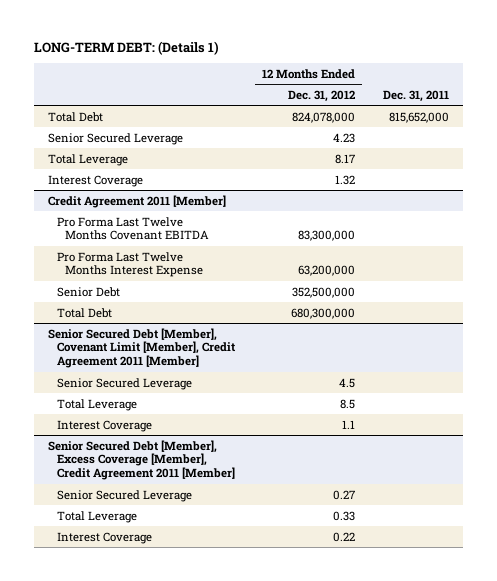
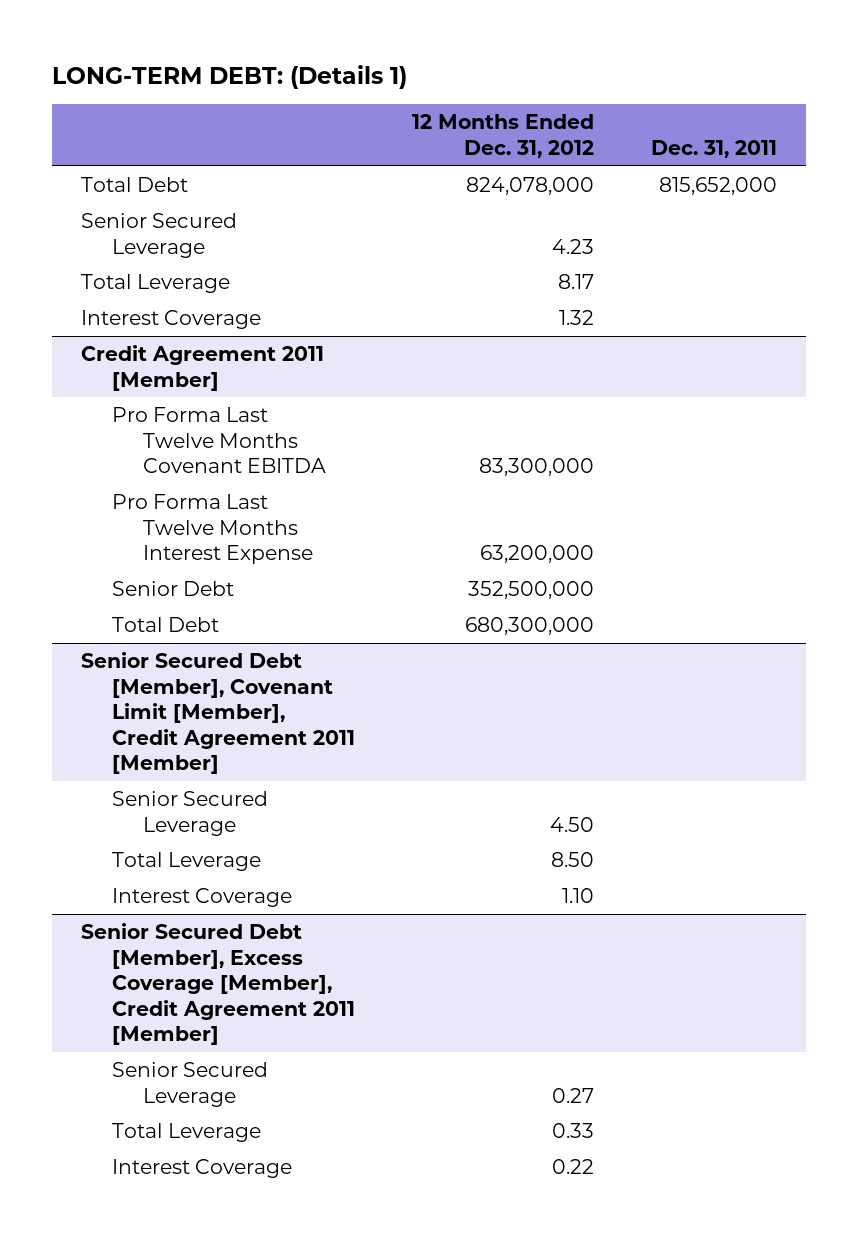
[339,377,356,388] 4.5 -> [550,816,595,832] 4.50
[340,398,356,409] 8.5 -> [551,852,595,868] 8.50
[342,419,356,429] 1.1 -> [562,888,595,904] 1.10

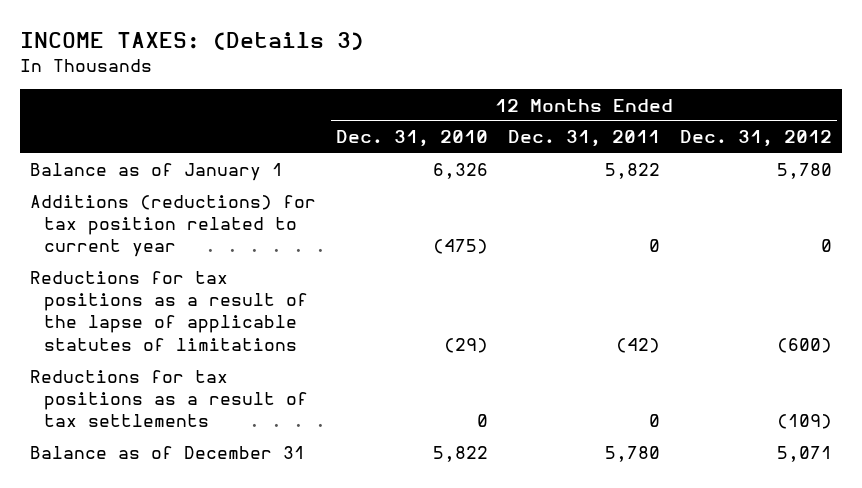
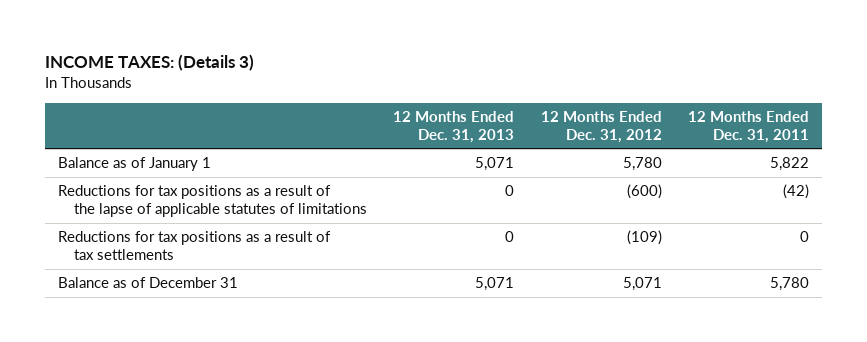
[336,130,489,148] Dec. 31, 2010 -> none
none -> [393,110,515,143] 12 Months Ended Dec. 31, 2013
[30,194,317,258] Additions (reductions) for tax position related to current year -> none

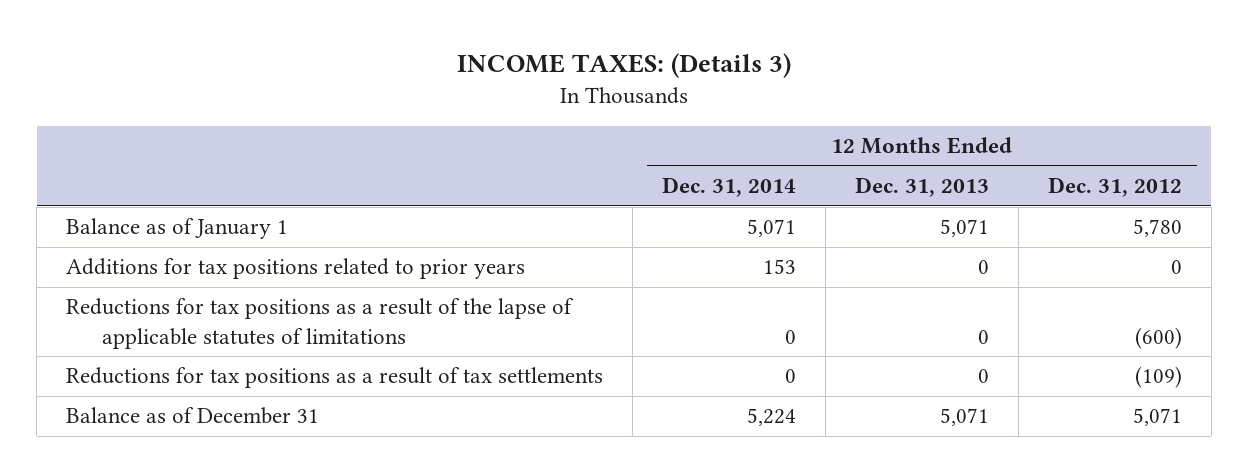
[687,110,809,143] 12 Months Ended Dec. 31, 2011 -> none
none -> [662,177,797,198] Dec. 31, 2014
none -> [66,258,526,280] Additions for tax positions related to prior years

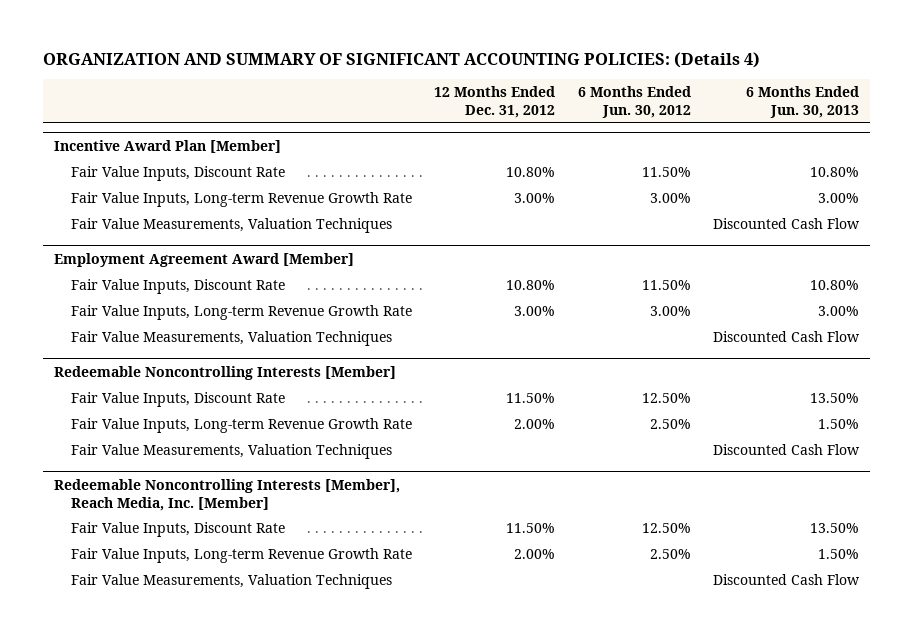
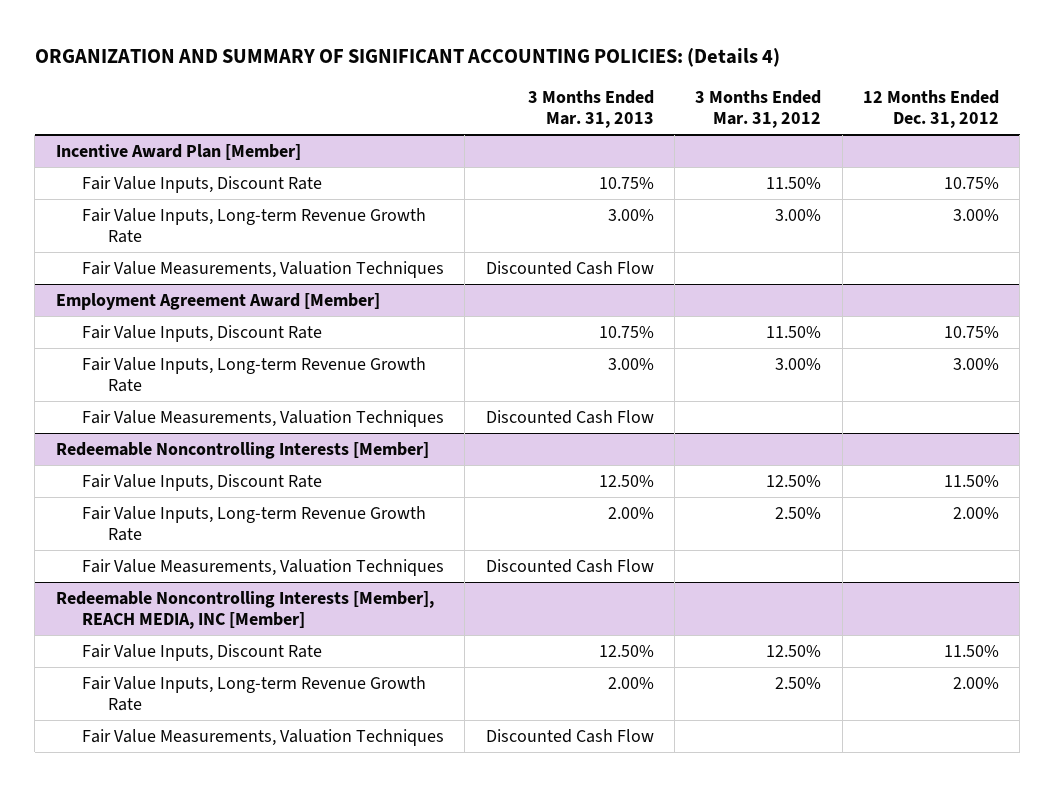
[577,86,691,118] 6 Months Ended Jun. 30, 2012 -> none
[745,86,859,118] 6 Months Ended Jun. 30, 2013 -> none
none -> [527,89,654,128] 3 Months Ended Mar. 31, 2013
none -> [695,89,822,128] 3 Months Ended Mar. 31, 2012
[506,167,556,178] 10.80% -> [944,176,1000,189] 10.75%
[506,280,556,291] 10.80% -> [944,325,1000,338] 10.75%
[53,478,400,511] Redeemable Noncontrolling Interests [Member], Reach Media, Inc. [Member] -> [55,590,434,630] Redeemable Noncontrolling Interests [Member], REACH MEDIA, INC [Member]

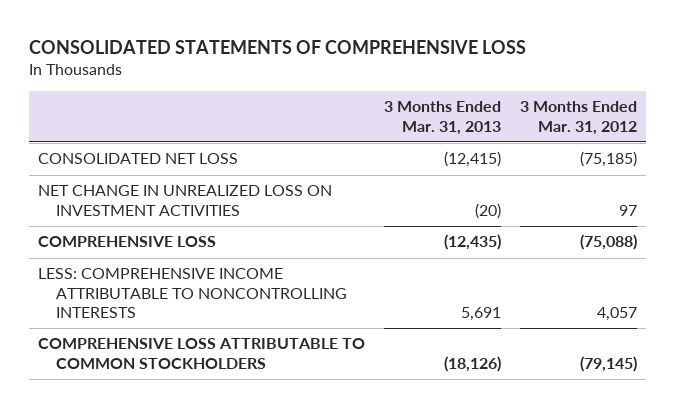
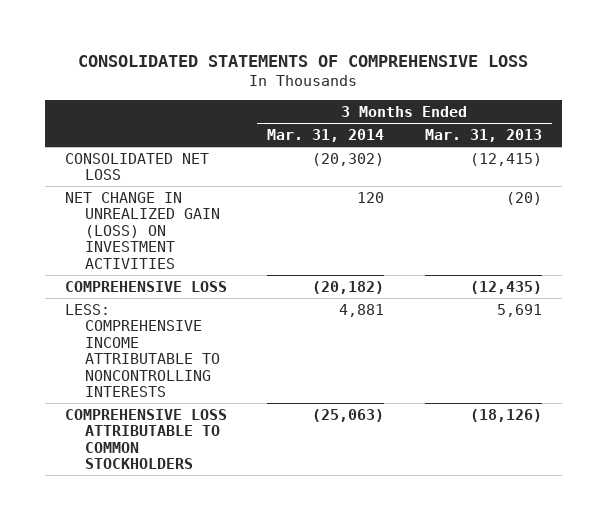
[519,101,637,135] 3 Months Ended Mar. 31, 2012 -> none
none -> [267,128,385,142] Mar. 31, 2014
[38,185,333,216] NET CHANGE IN UNREALIZED LOSS ON INVESTMENT ACTIVITIES -> [64,191,220,269] NET CHANGE IN UNREALIZED GAIN (LOSS) ON INVESTMENT ACTIVITIES

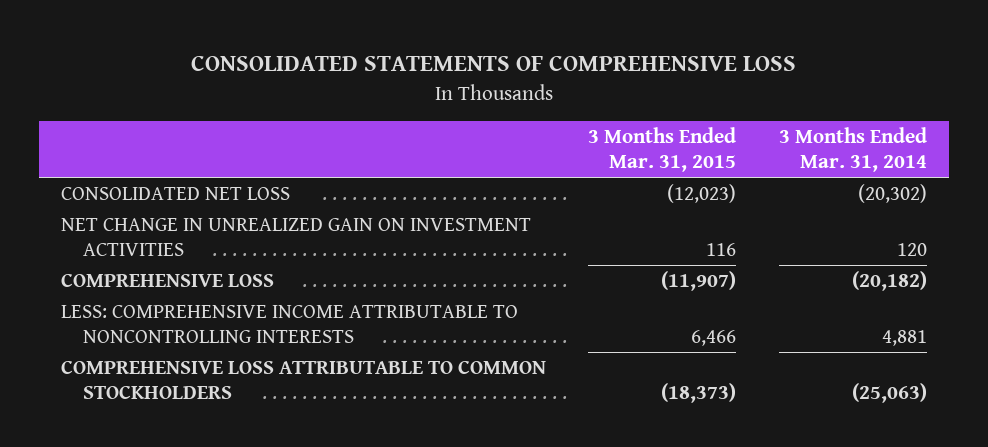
[424,128,542,142] Mar. 31, 2013 -> none
none -> [588,126,737,172] 3 Months Ended Mar. 31, 2015
[64,191,220,269] NET CHANGE IN UNREALIZED GAIN (LOSS) ON INVESTMENT ACTIVITIES -> [60,218,531,257] NET CHANGE IN UNREALIZED GAIN ON INVESTMENT ACTIVITIES

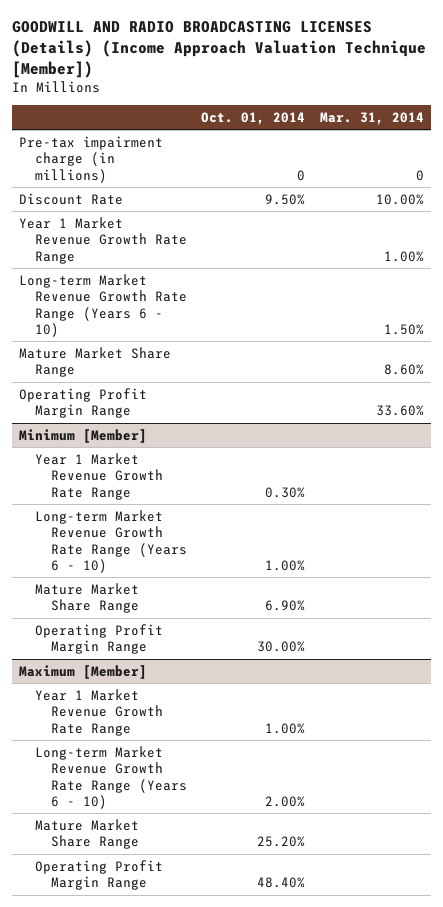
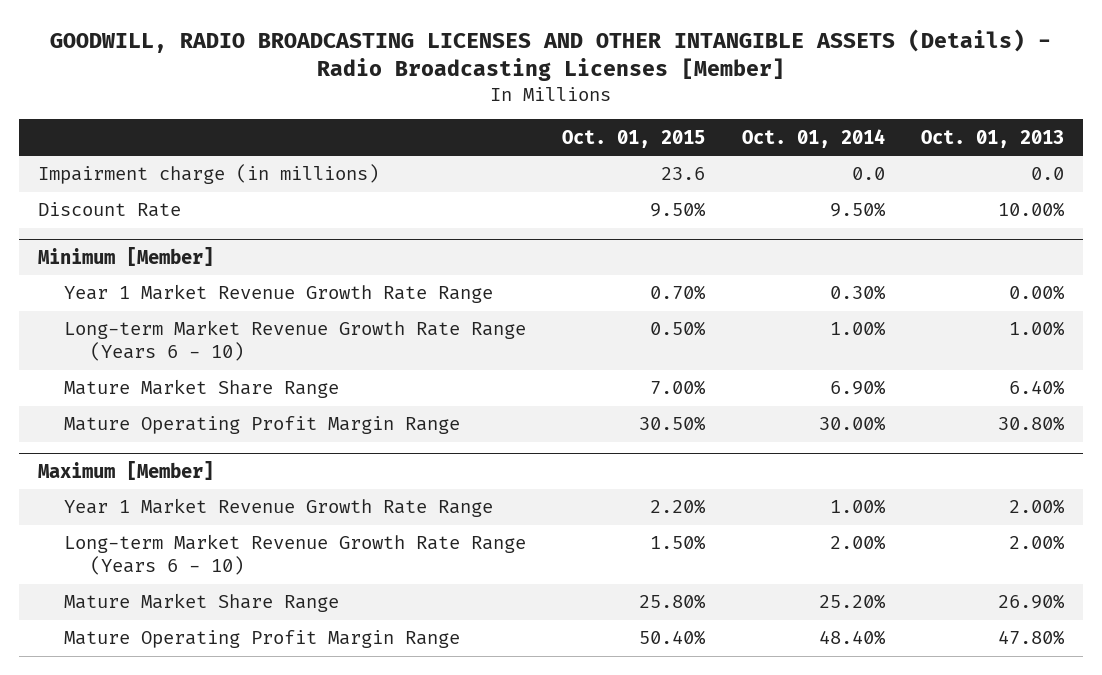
[11,21,426,78] GOODWILL AND RADIO BROADCASTING LICENSES (Details) (Income Approach Valuation Technique [Member]) -> [50,28,1052,82] GOODWILL, RADIO BROADCASTING LICENSES AND OTHER INTANGIBLE ASSETS (Details) - Radio Broadcasting Licenses [Member]
[319,111,424,125] Mar. 31, 2014 -> none
none -> [562,129,706,148] Oct. 01, 2015
none -> [921,129,1065,148] Oct. 01, 2013
[18,135,163,183] Pre-tax impairment charge (in millions) -> [37,164,379,185] Impairment charge (in millions)
[297,169,306,181] 0 -> [851,167,885,181] 0.0
[18,216,187,264] Year 1 Market Revenue Growth Rate Range -> none
[18,273,187,337] Long-term Market Revenue Growth Rate Range (Years 6 - 10) -> none
[18,346,171,378] Mature Market Share Range -> none
[18,387,147,419] Operating Profit Margin Range -> none
[34,623,163,655] Operating Profit Margin Range -> [63,416,460,435] Mature Operating Profit Margin Range
[34,859,163,891] Operating Profit Margin Range -> [63,630,460,649] Mature Operating Profit Margin Range

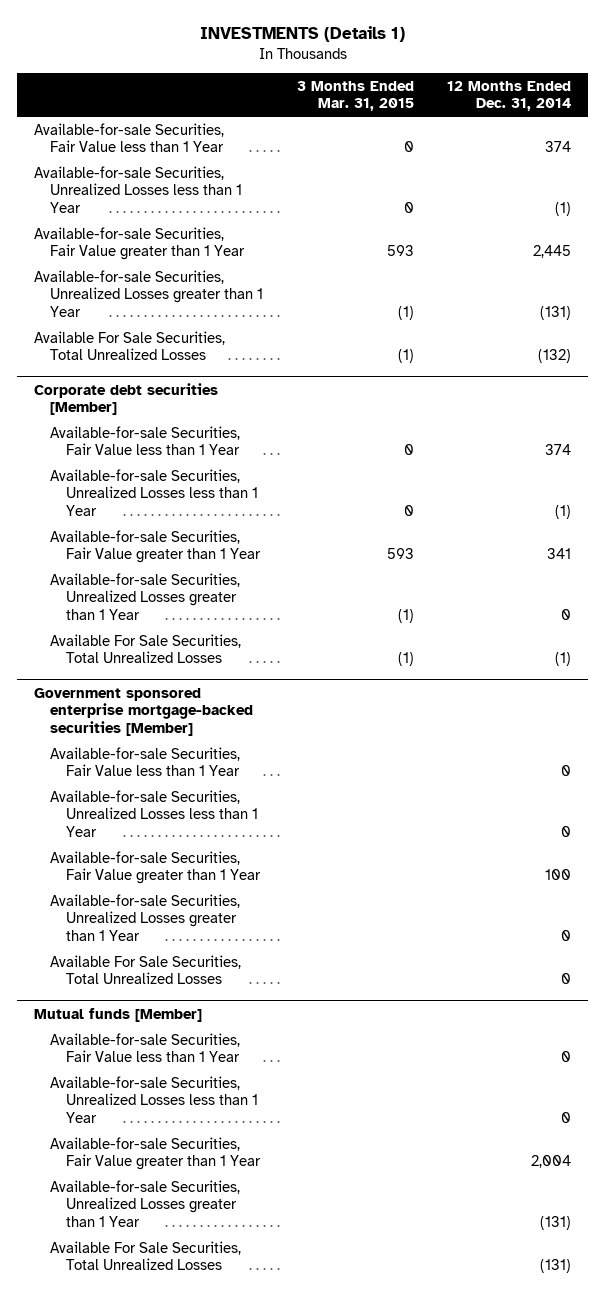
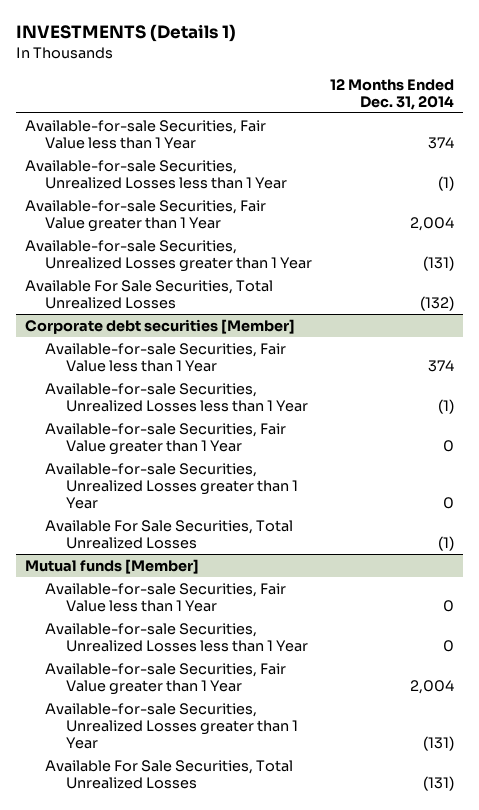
[296,80,414,112] 3 Months Ended Mar. 31, 2015 -> none
[533,245,572,259] 2,445 -> [410,216,455,231] 2,004
[547,548,572,560] 341 -> [443,439,455,452] 0
[33,687,253,736] Government sponsored enterprise mortgage-backed securities [Member] -> none
[49,746,240,777] Available-for-sale Securities, Fair Value less than 1 Year -> none
[49,789,258,837] Available-for-sale Securities, Unrealized Losses less than 1 Year -> none
[49,850,261,885] Available-for-sale Securities, Fair Value greater than 1 Year -> none
[49,893,240,941] Available-for-sale Securities, Unrealized Losses greater than 1 Year -> none
[49,954,241,985] Available For Sale Securities, Total Unrealized Losses -> none

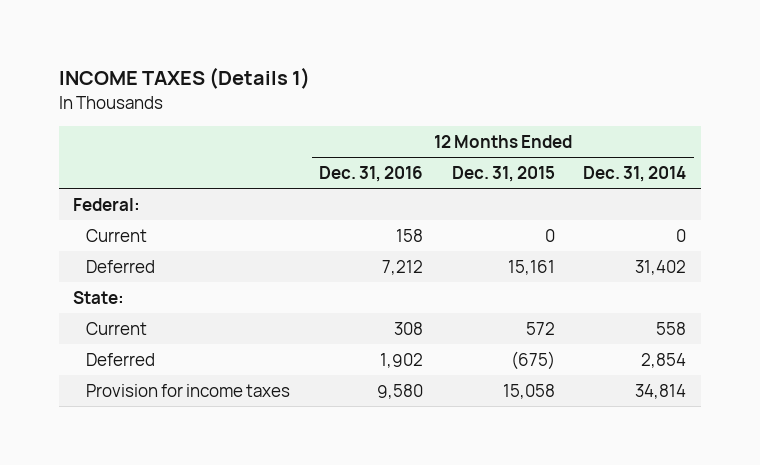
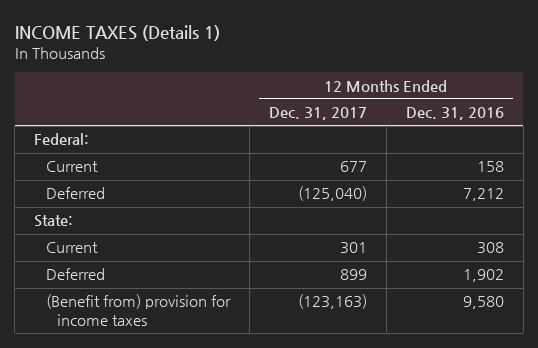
[451,165,555,182] Dec. 31, 2015 -> none
[583,165,687,182] Dec. 31, 2014 -> none
none -> [268,107,367,121] Dec. 31, 2017
[86,383,291,397] Provision for income taxes -> [45,294,231,326] (Benefit from) provision for income taxes

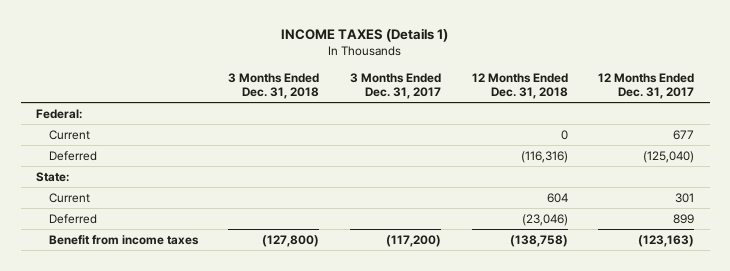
[405,107,504,121] Dec. 31, 2016 -> none
none -> [228,72,320,100] 3 Months Ended Dec. 31, 2018
none -> [350,72,442,100] 3 Months Ended Dec. 31, 2017
none -> [471,72,568,100] 12 Months Ended Dec. 31, 2018
[45,294,231,326] (Benefit from) provision for income taxes -> [48,234,199,245] Benefit from income taxes

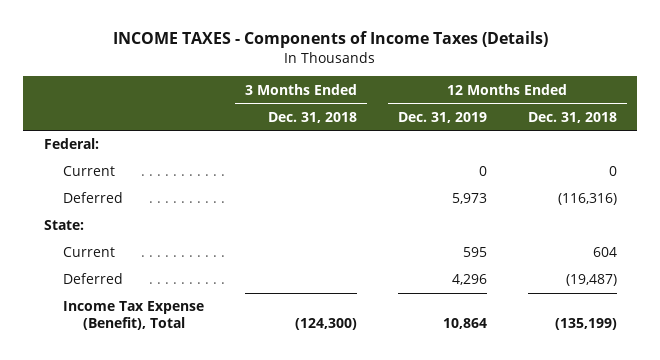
[281,28,449,43] INCOME TAXES (Details 1) -> [113,31,549,49] INCOME TAXES - Components of Income Taxes (Details)
[350,72,442,100] 3 Months Ended Dec. 31, 2017 -> none
[598,72,695,100] 12 Months Ended Dec. 31, 2017 -> none
none -> [397,111,487,123] Dec. 31, 2019
[521,213,568,226] (23,046) -> [565,274,617,287] (19,487)
[48,234,199,245] Benefit from income taxes -> [63,301,205,331] Income Tax Expense (Benefit), Total
[262,234,320,247] (127,800) -> [295,318,358,331] (124,300)
[509,234,568,247] (138,758) -> [554,318,617,331] (135,199)

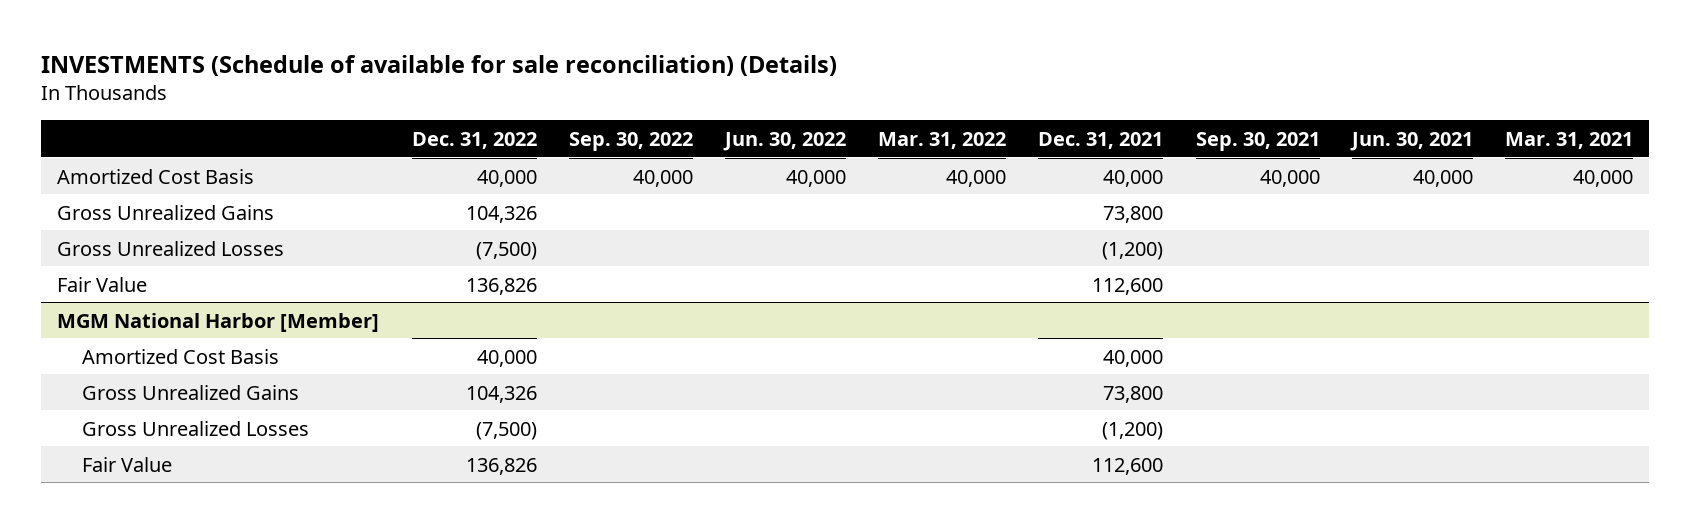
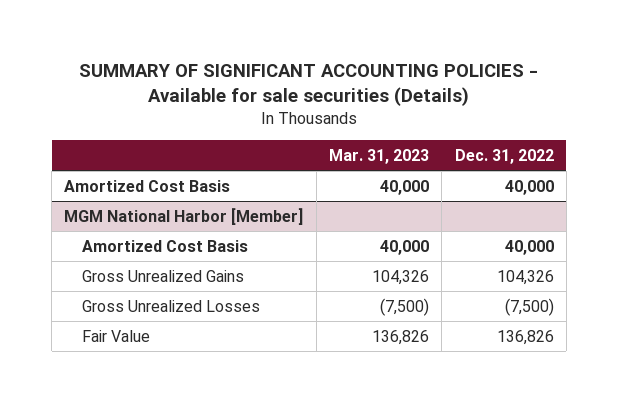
[41,54,838,76] INVESTMENTS (Schedule of available for sale reconciliation) (Details) -> [79,63,539,106] SUMMARY OF SIGNIFICANT ACCOUNTING POLICIES - Available for sale securities (Details)
[568,131,693,151] Sep. 30, 2022 -> none
[723,131,847,151] Jun. 30, 2022 -> none
[878,131,1007,149] Mar. 31, 2022 -> none
[1038,131,1164,149] Dec. 31, 2021 -> none
[1195,131,1320,151] Sep. 30, 2021 -> none
[1349,131,1473,151] Jun. 30, 2021 -> none
[1504,131,1633,149] Mar. 31, 2021 -> none
none -> [329,148,430,164] Mar. 31, 2023
[57,204,275,220] Gross Unrealized Gains -> none
[57,240,285,256] Gross Unrealized Losses -> none
[57,276,148,292] Fair Value -> none

